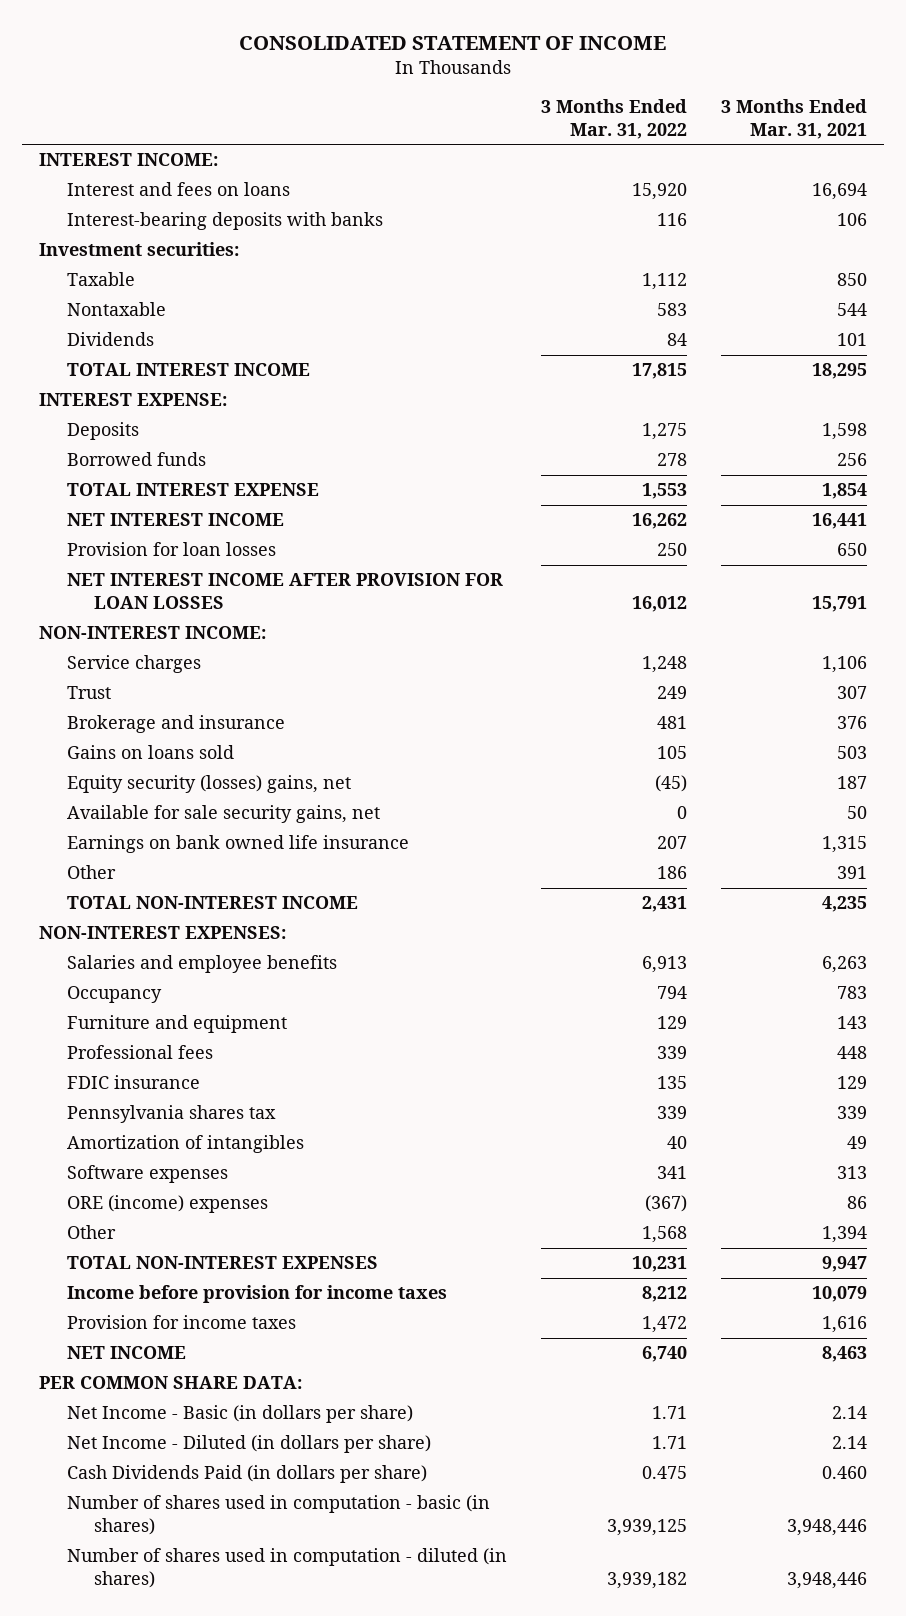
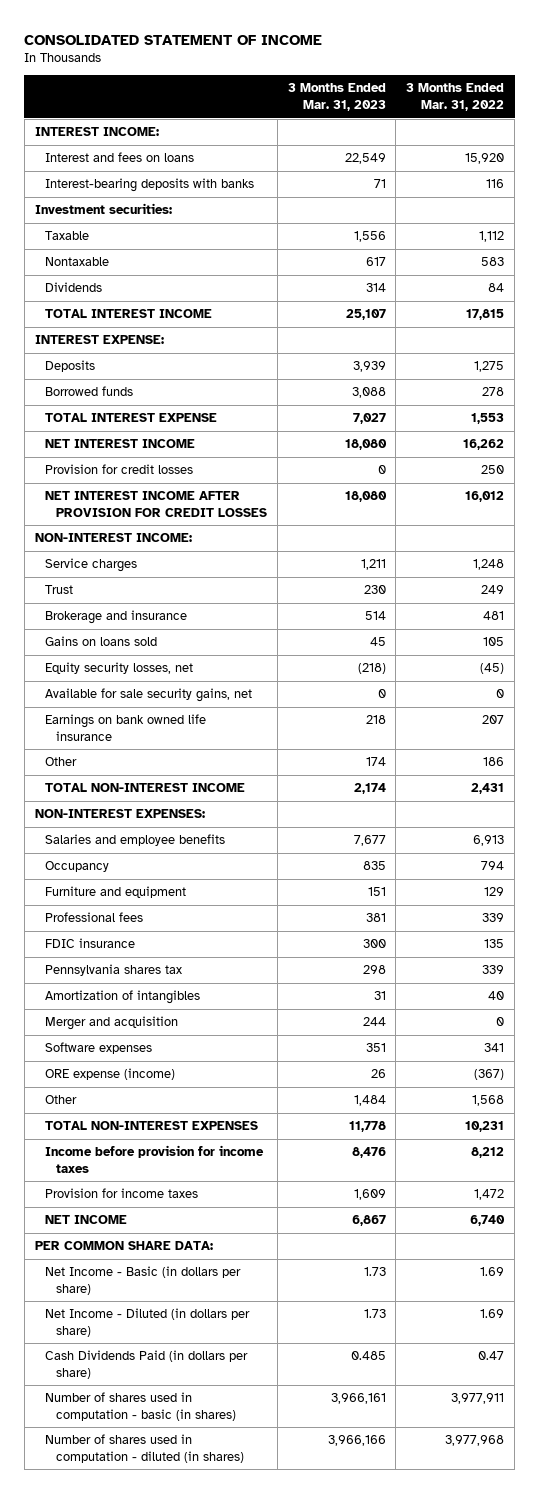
[721,99,868,139] 3 Months Ended Mar. 31, 2021 -> none
none -> [287,83,386,112] 3 Months Ended Mar. 31, 2023
[66,542,276,557] Provision for loan losses -> [45,464,194,475] Provision for credit losses
[66,573,503,610] NET INTEREST INCOME AFTER PROVISION FOR LOAN LOSSES -> [45,491,267,517] NET INTEREST INCOME AFTER PROVISION FOR CREDIT LOSSES
[66,775,351,794] Equity security (losses) gains, net -> [45,662,194,675] Equity security losses, net
none -> [45,1016,179,1031] Merger and acquisition
[66,1195,268,1214] ORE (income) expenses -> [45,1068,176,1081] ORE expense (income)
[651,1406,687,1420] 1.71 -> [480,1267,505,1277] 1.69
[651,1436,687,1450] 1.71 -> [480,1309,505,1319] 1.69
[641,1466,687,1480] 0.475 -> [478,1351,505,1361] 0.47
[606,1519,687,1537] 3,939,125 -> [451,1393,505,1405] 3,977,911
[606,1572,687,1590] 3,939,182 -> [445,1435,505,1447] 3,977,968

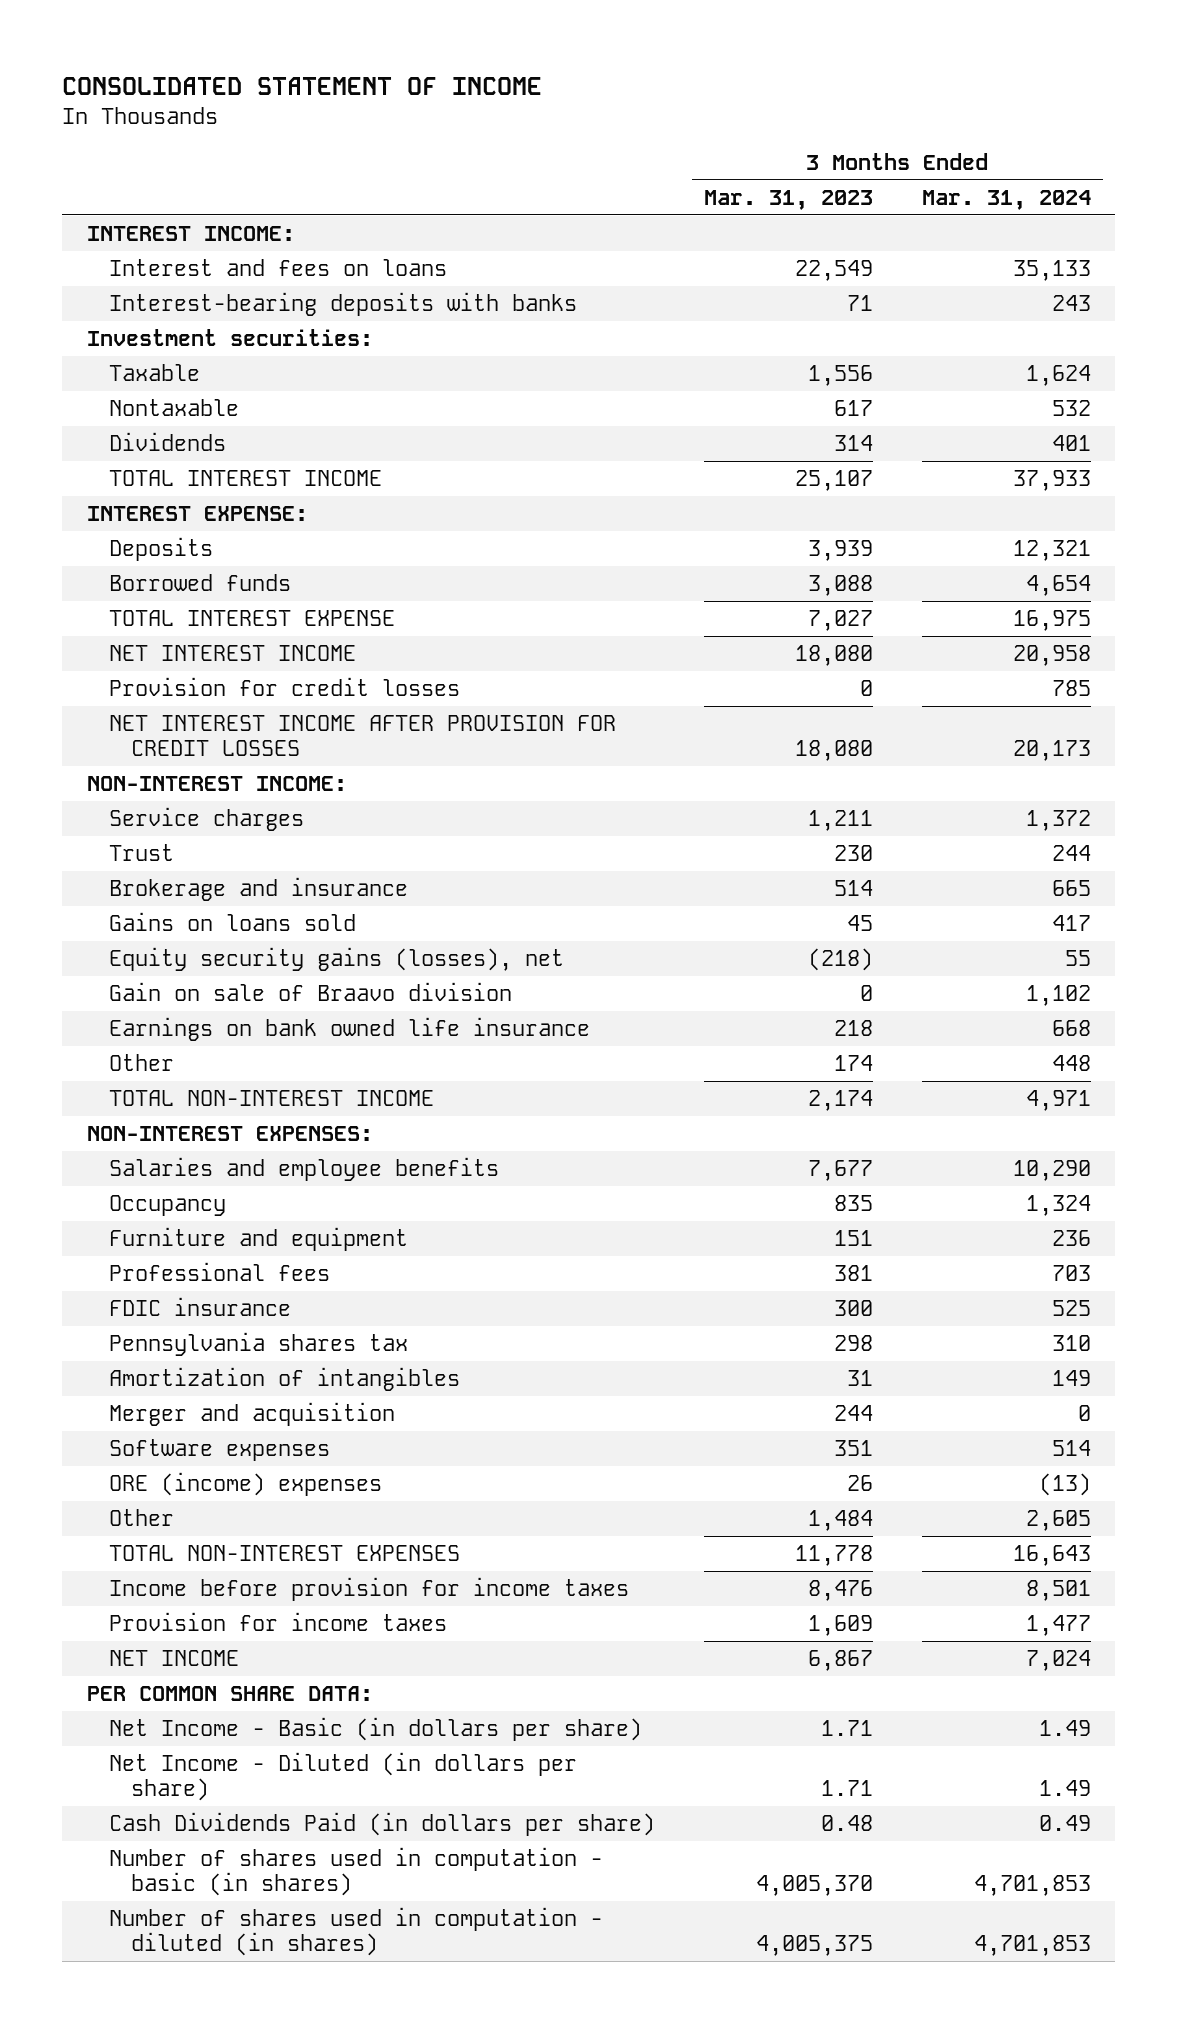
[406,83,505,112] 3 Months Ended Mar. 31, 2022 -> none
none -> [921,189,1091,210] Mar. 31, 2024
[45,688,253,703] Available for sale security gains, net -> none
[45,662,194,675] Equity security losses, net -> [108,946,564,971] Equity security gains (losses), net
none -> [108,981,512,1001] Gain on sale of Braavo division
[45,1068,176,1081] ORE expense (income) -> [108,1471,382,1496] ORE (income) expenses
[363,1267,386,1277] 1.73 -> [820,1719,873,1736] 1.71
[363,1309,386,1319] 1.73 -> [820,1780,873,1797] 1.71
[350,1351,386,1361] 0.485 -> [820,1814,873,1831] 0.48
[330,1393,386,1405] 3,966,161 -> [755,1875,873,1897] 4,005,370
[327,1435,386,1447] 3,966,166 -> [755,1935,873,1957] 4,005,375

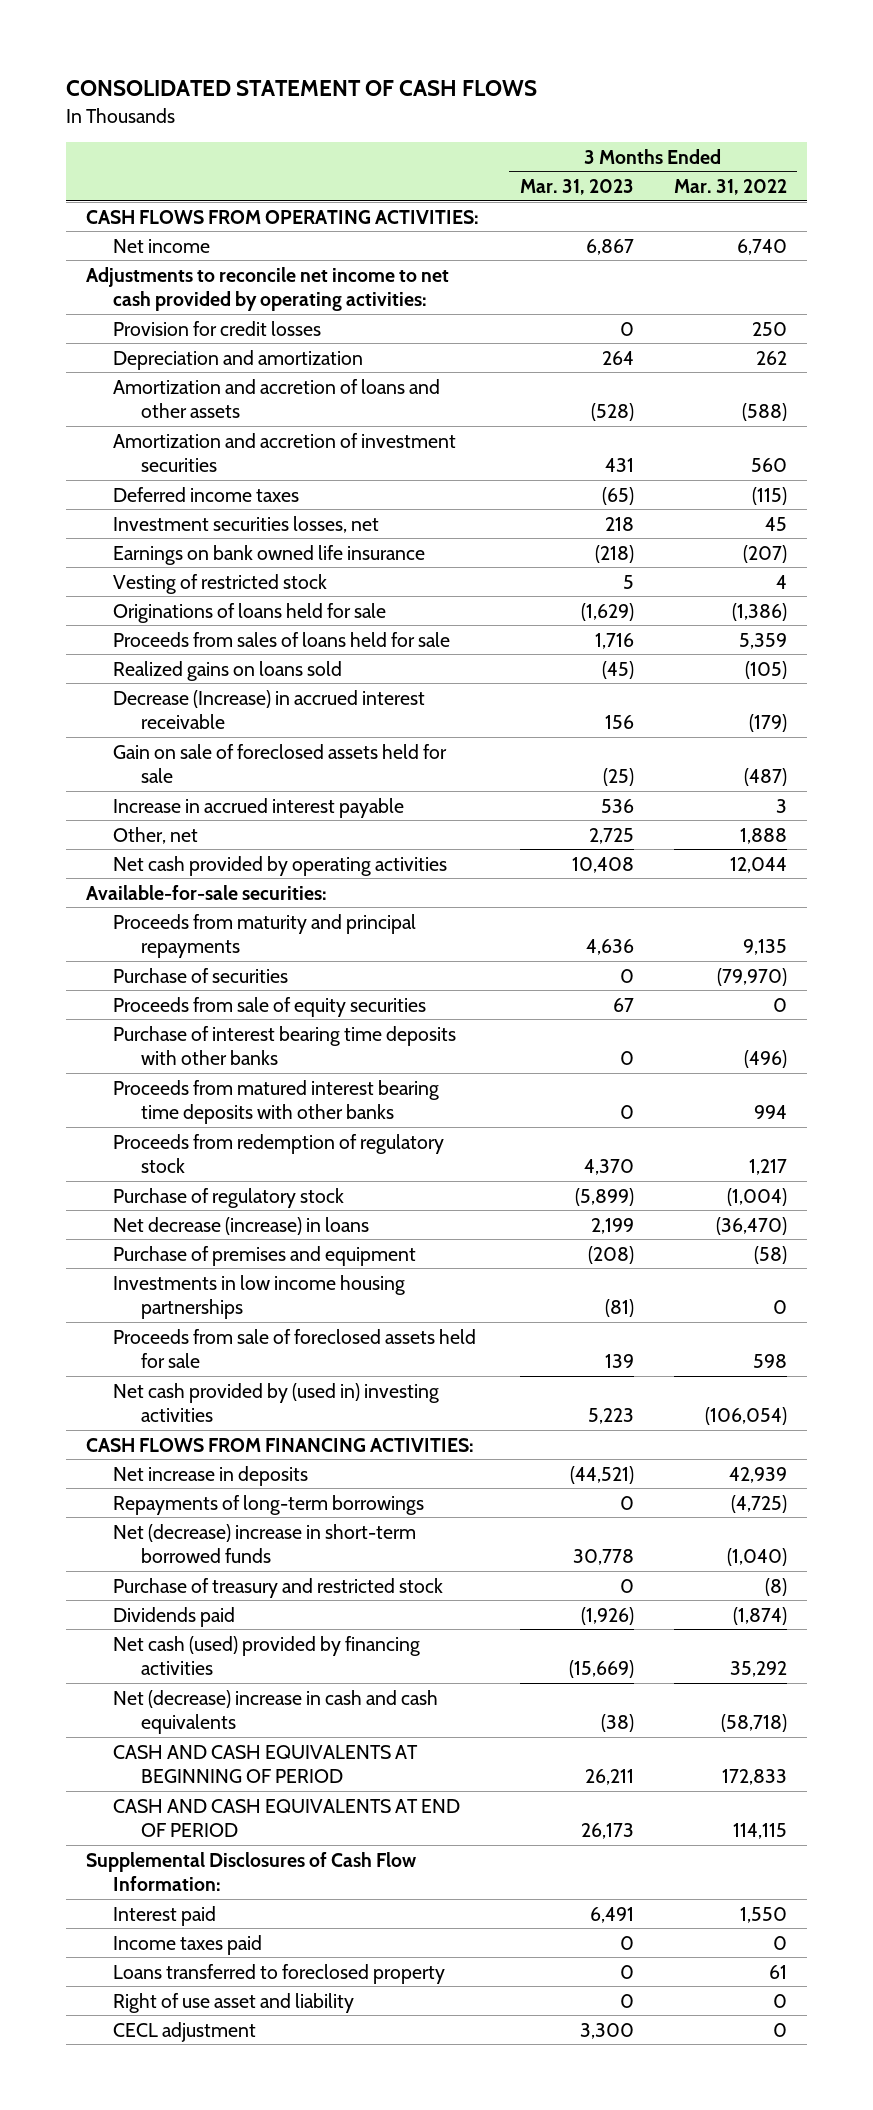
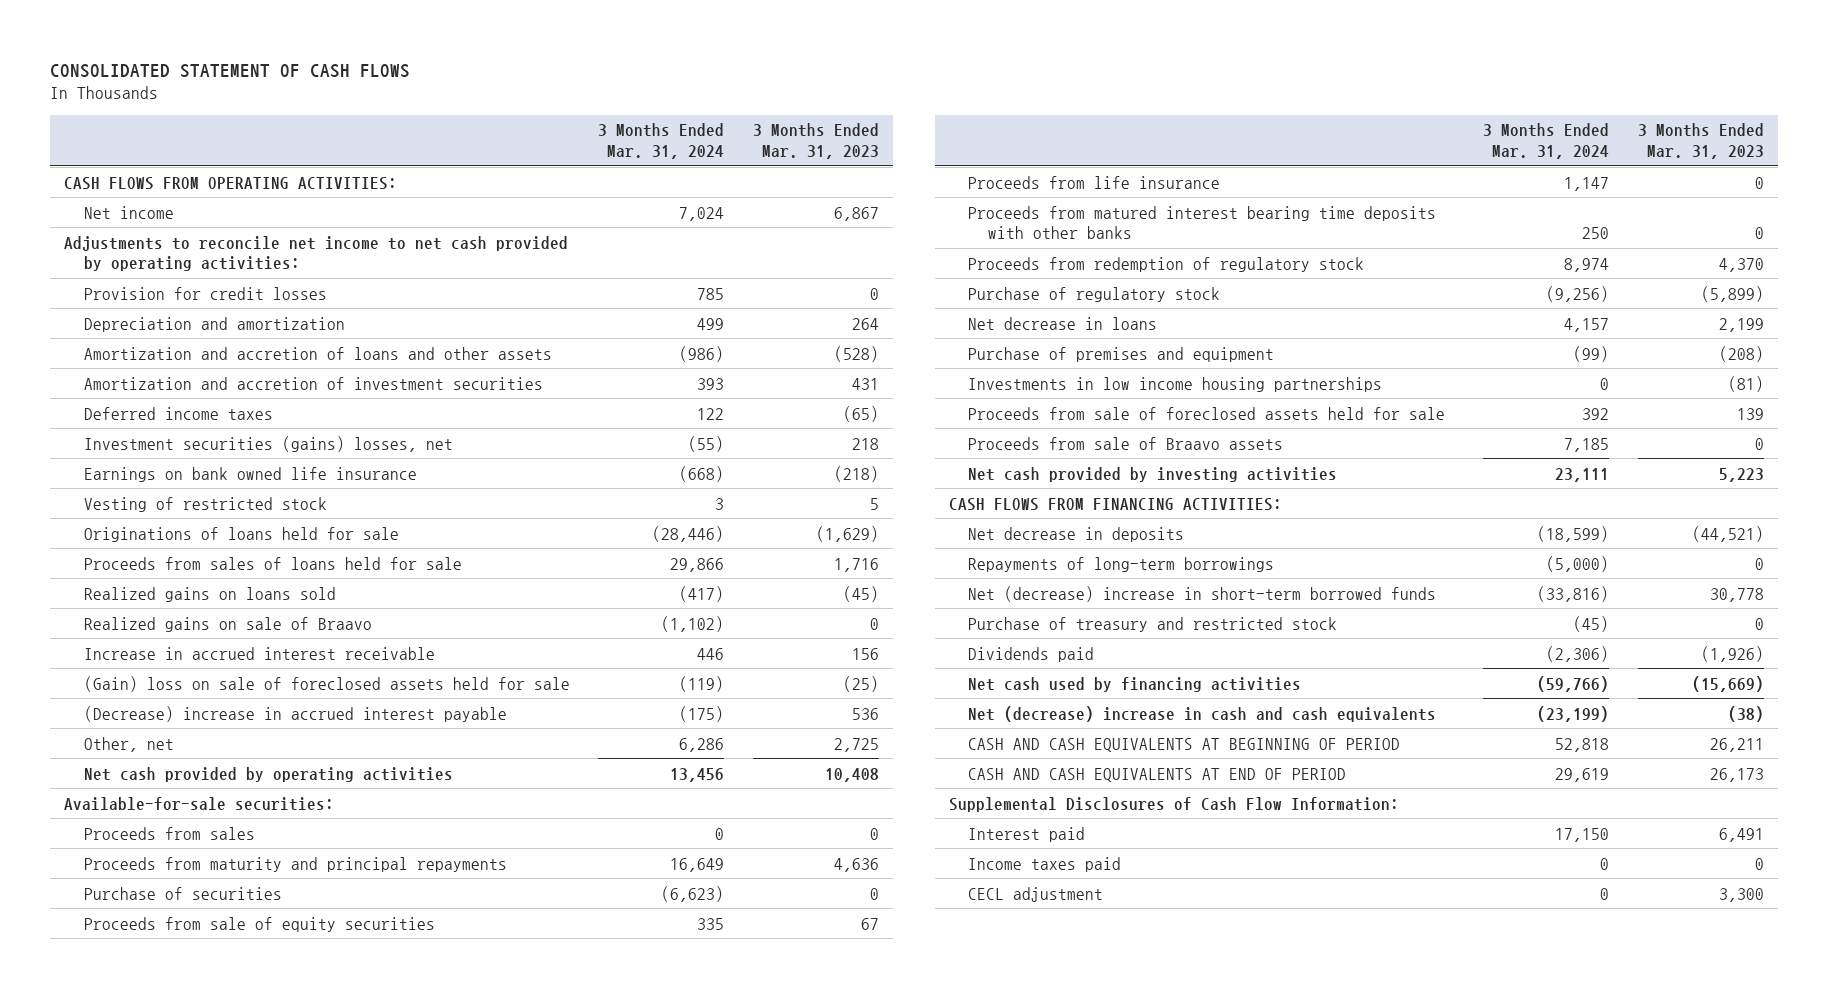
[674,179,788,196] Mar. 31, 2022 -> none
none -> [598,123,725,159] 3 Months Ended Mar. 31, 2024
[113,515,380,533] Investment securities losses, net -> [83,435,453,452] Investment securities (gains) losses, net
none -> [83,616,372,632] Realized gains on sale of Braavo
[113,689,426,730] Decrease (Increase) in accrued interest receivable -> [83,646,435,660] Increase in accrued interest receivable
[113,743,448,784] Gain on sale of foreclosed assets held for sale -> [83,675,570,692] (Gain) loss on sale of foreclosed assets held for sale
[113,797,405,818] Increase in accrued interest payable -> [83,705,507,722] (Decrease) increase in accrued interest payable
none -> [83,826,255,840] Proceeds from sales
[113,1025,457,1066] Purchase of interest bearing time deposits with other banks -> none
none -> [968,175,1221,189] Proceeds from life insurance
[113,1216,370,1235] Net decrease (increase) in loans -> [968,316,1158,330] Net decrease in loans
none -> [968,436,1284,450] Proceeds from sale of Braavo assets
[113,1382,440,1423] Net cash provided by (used in) investing activities -> [968,466,1338,482] Net cash provided by investing activities
[113,1465,309,1486] Net increase in deposits -> [968,526,1185,542] Net decrease in deposits
[113,1635,421,1676] Net cash (used) provided by financing activities -> [968,676,1302,692] Net cash used by financing activities
[113,1963,446,1984] Loans transferred to foreclosed property -> none
[113,1992,355,2013] Right of use asset and liability -> none

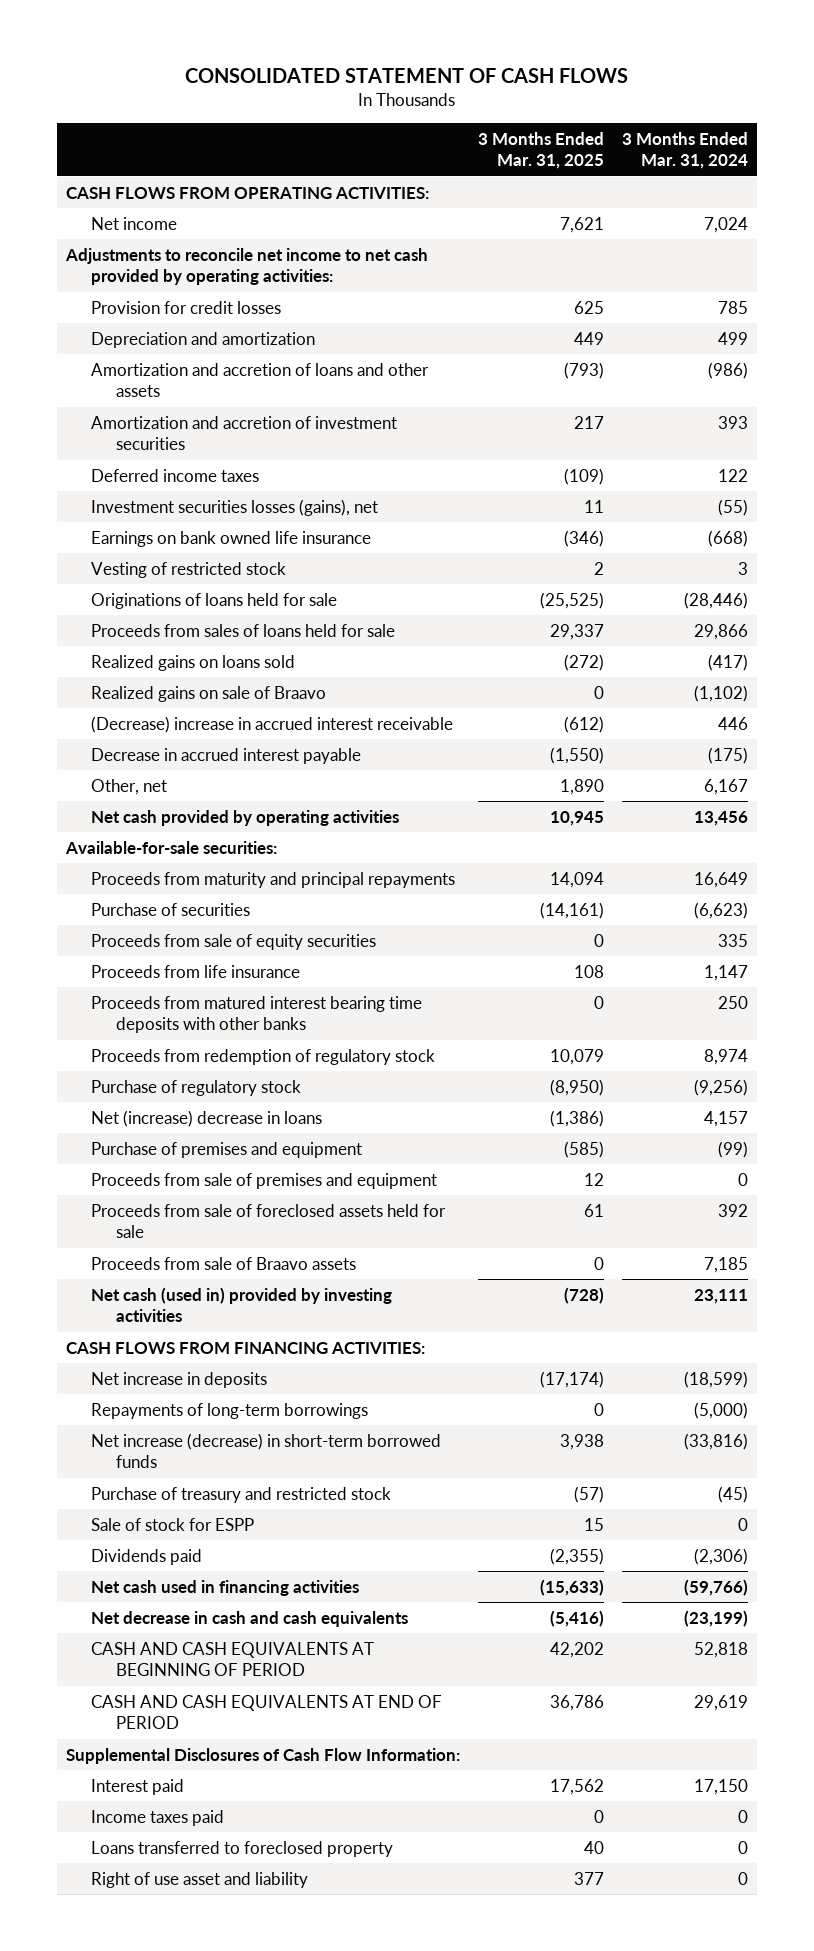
[752,123,879,159] 3 Months Ended Mar. 31, 2023 -> none
none -> [478,131,605,170] 3 Months Ended Mar. 31, 2025
[83,435,453,452] Investment securities (gains) losses, net -> [90,498,378,516] Investment securities losses (gains), net
[83,675,570,692] (Gain) loss on sale of foreclosed assets held for sale -> none
[83,646,435,660] Increase in accrued interest receivable -> [90,715,453,733] (Decrease) increase in accrued interest receivable
[83,705,507,722] (Decrease) increase in accrued interest payable -> [90,747,361,764] Decrease in accrued interest payable
[679,737,725,752] 6,286 -> [704,778,749,795] 6,167
[83,826,255,840] Proceeds from sales -> none
[968,316,1158,330] Net decrease in loans -> [90,1109,322,1127] Net (increase) decrease in loans
[968,376,1383,392] Investments in low income housing partnerships -> none
none -> [90,1172,437,1189] Proceeds from sale of premises and equipment
[968,466,1338,482] Net cash provided by investing activities -> [90,1286,392,1323] Net cash (used in) provided by investing activities
[968,526,1185,542] Net decrease in deposits -> [90,1371,267,1388] Net increase in deposits
[968,585,1437,602] Net (decrease) increase in short-term borrowed funds -> [90,1432,441,1469] Net increase (decrease) in short-term borrowed funds
none -> [90,1517,254,1531] Sale of stock for ESPP
[968,676,1302,692] Net cash used by financing activities -> [90,1579,359,1596] Net cash used in financing activities
[968,705,1437,722] Net (decrease) increase in cash and cash equivalents -> [90,1610,408,1627] Net decrease in cash and cash equivalents
[968,886,1104,902] CECL adjustment -> none
none -> [90,1840,393,1857] Loans transferred to foreclosed property
none -> [90,1871,308,1888] Right of use asset and liability

